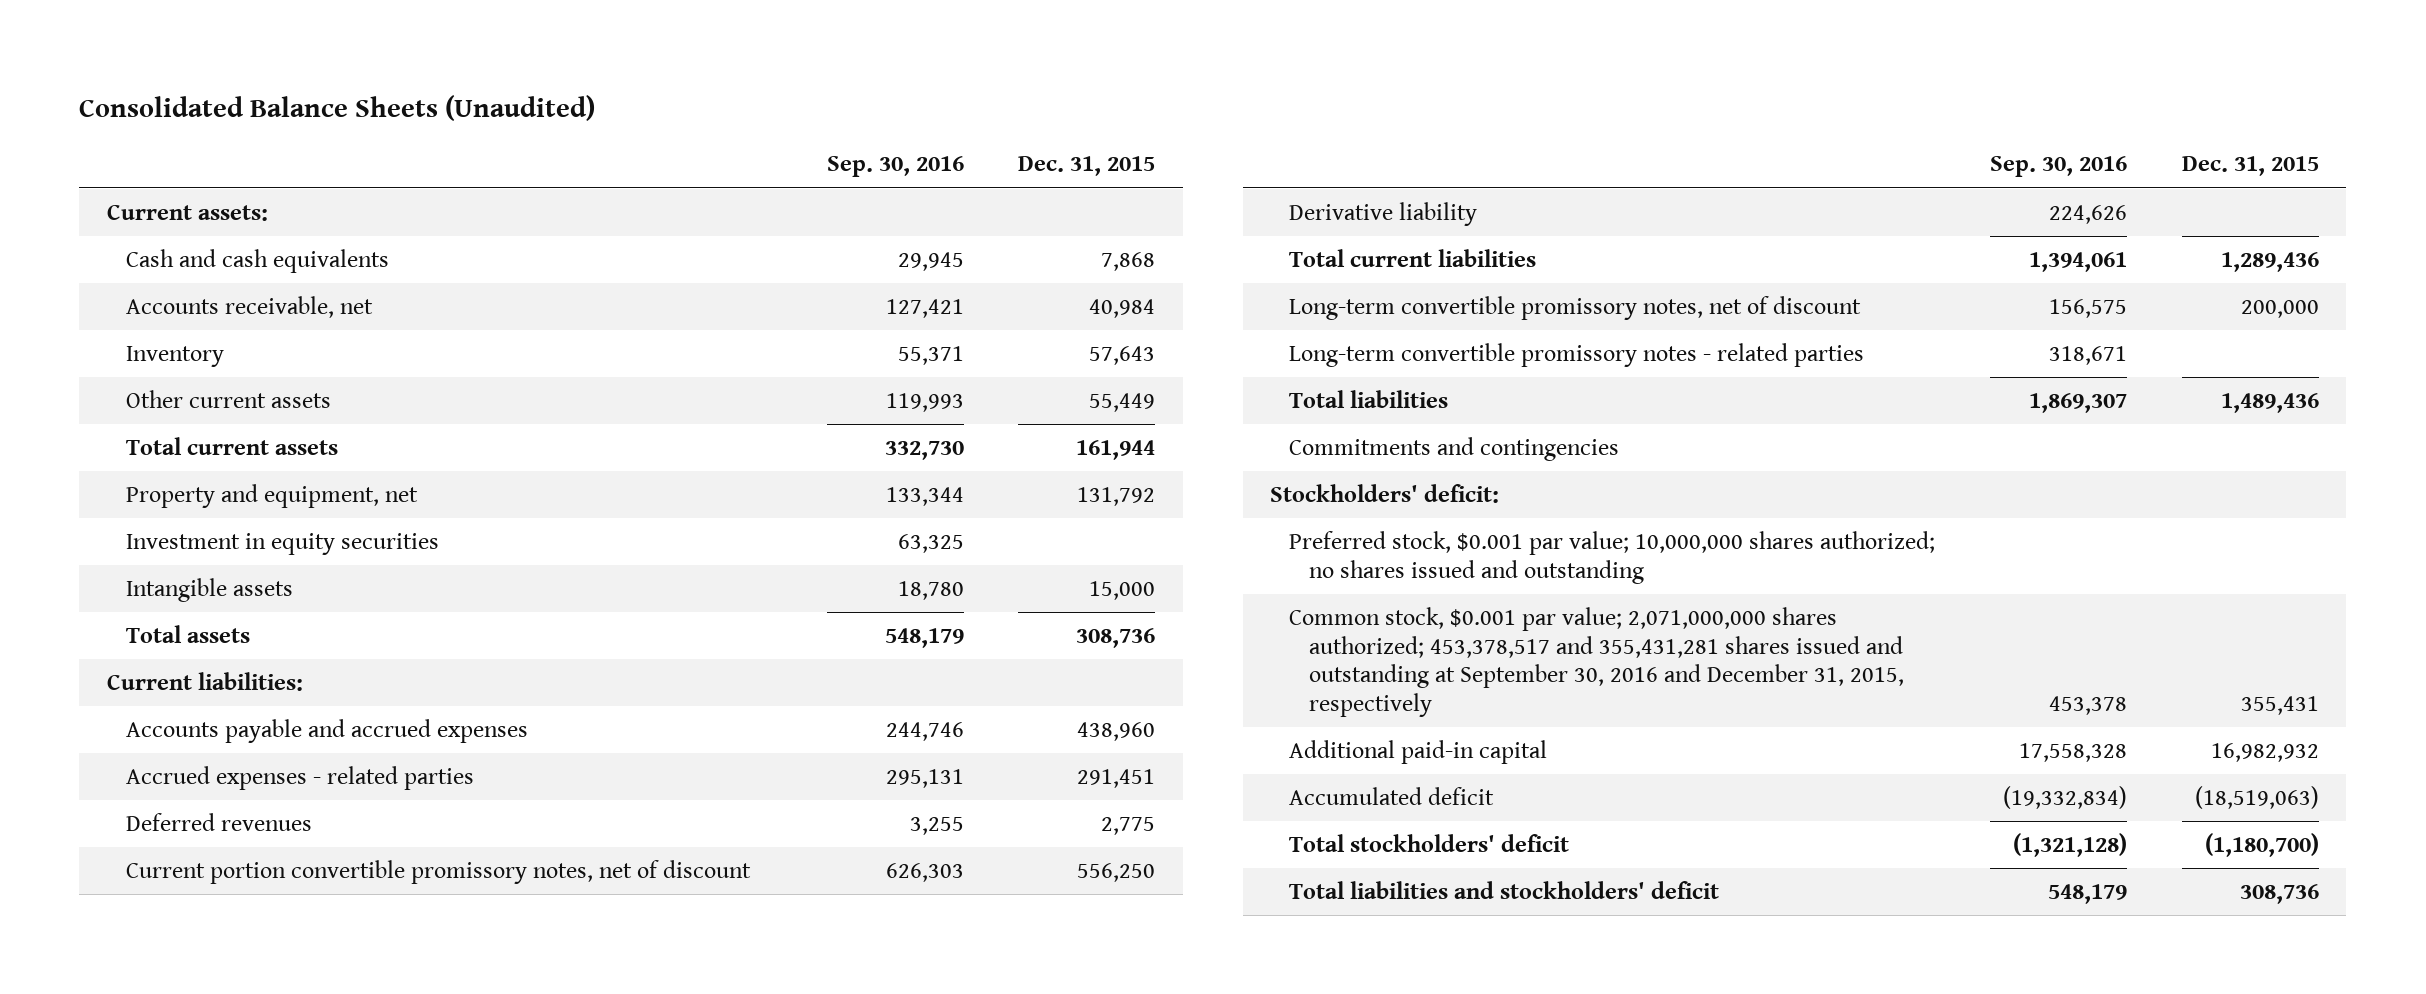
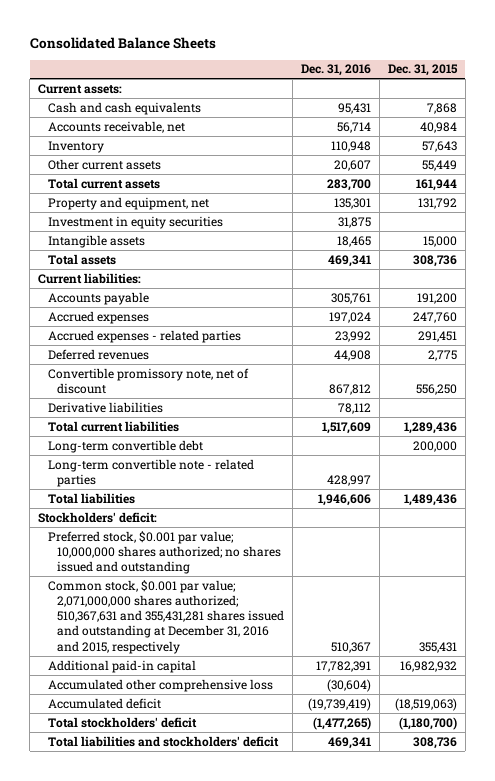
[79,94,596,121] Consolidated Balance Sheets (Unaudited) -> [29,36,216,49] Consolidated Balance Sheets
[826,156,964,178] Sep. 30, 2016 -> none
none -> [301,64,372,77] Dec. 31, 2016
[126,718,529,743] Accounts payable and accrued expenses -> [47,291,149,305] Accounts payable
[1077,721,1156,741] 438,960 -> [416,292,457,304] 191,200
none -> [47,310,149,324] Accrued expenses
[126,859,752,884] Current portion convertible promissory notes, net of discount -> [47,367,249,394] Convertible promissory note, net of discount
[1289,201,1478,226] Derivative liability -> [47,401,163,413] Derivative liabilities
[1289,295,1862,320] Long-term convertible promissory notes, net of discount -> [47,439,203,453] Long-term convertible debt
[1289,342,1865,367] Long-term convertible promissory notes - related parties -> [47,458,254,487] Long-term convertible note - related parties
[1289,436,1620,461] Commitments and contingencies -> none
[1289,606,1904,718] Common stock, $0.001 par value; 2,071,000,000 shares authorized; 453,378,517 and 355,431,281 shares issued and outstanding at September 30, 2016 and December 31, 2015, respectively -> [47,579,285,654] Common stock, $0.001 par value; 2,071,000,000 shares authorized; 510,367,631 and 355,431,281 shares issued and outstanding at December 31, 2016 and 2015, respectively
none -> [47,678,273,692] Accumulated other comprehensive loss

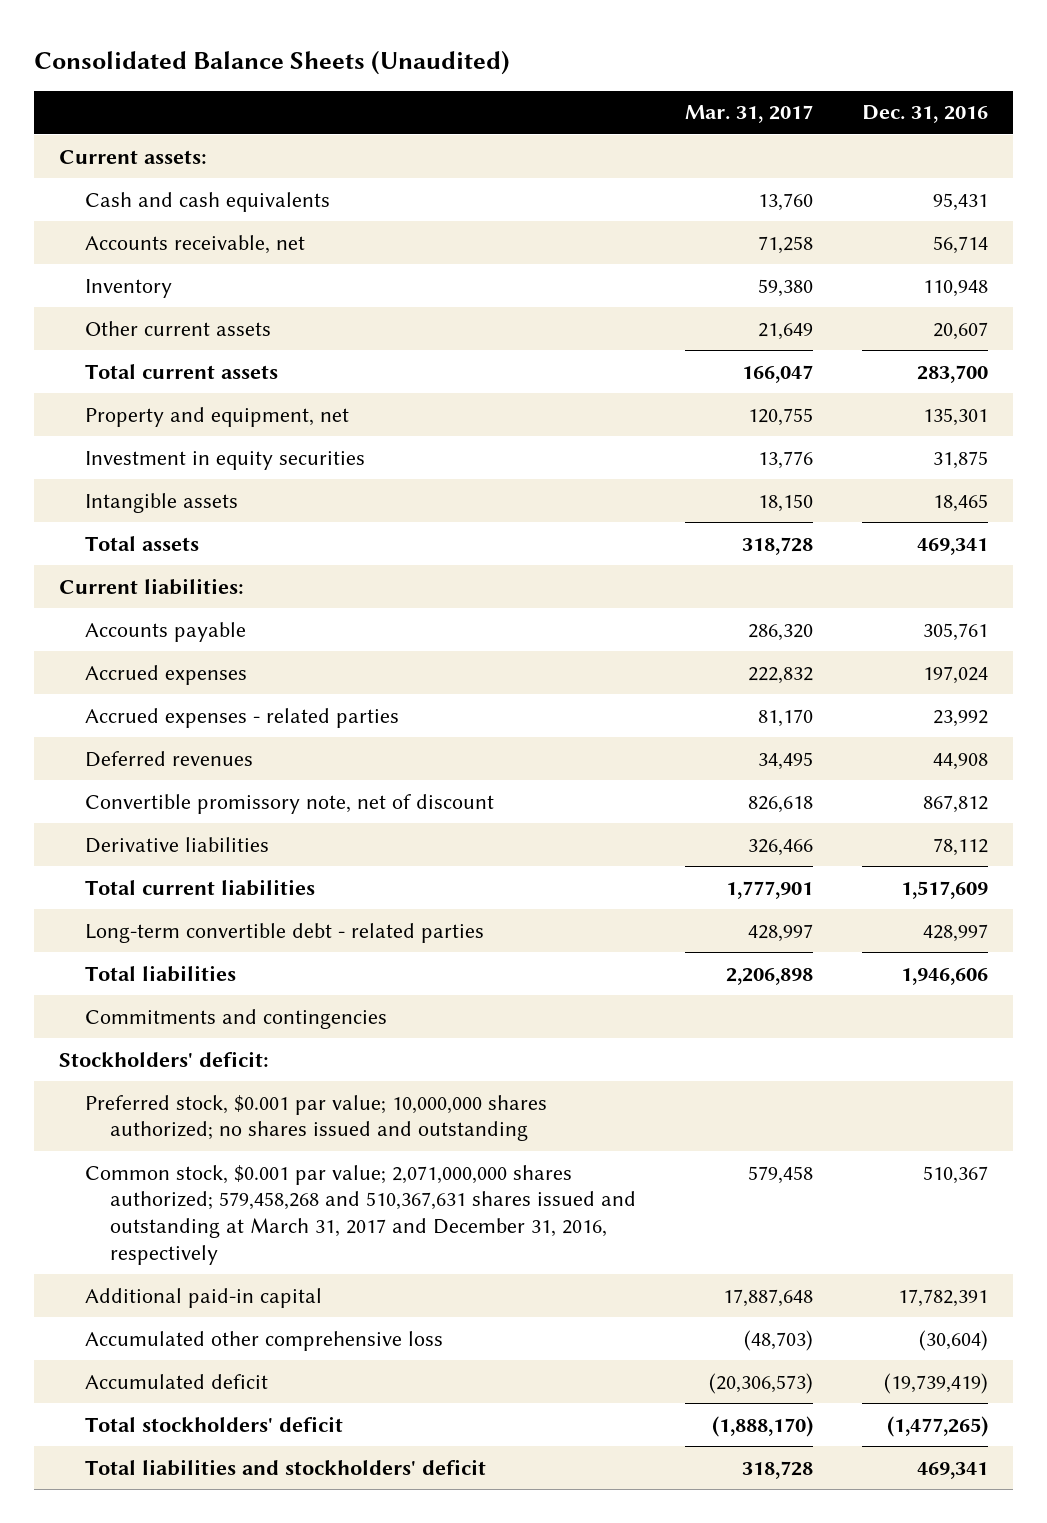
[29,36,216,49] Consolidated Balance Sheets -> [34,49,511,75] Consolidated Balance Sheets (Unaudited)
[387,64,458,77] Dec. 31, 2015 -> none
none -> [685,105,814,124] Mar. 31, 2017
[47,439,203,453] Long-term convertible debt -> none
[47,458,254,487] Long-term convertible note - related parties -> [84,922,484,943] Long-term convertible debt - related parties
none -> [84,1008,387,1029] Commitments and contingencies
[47,579,285,654] Common stock, $0.001 par value; 2,071,000,000 shares authorized; 510,367,631 and 355,431,281 shares issued and outstanding at December 31, 2016 and 2015, respectively -> [84,1164,637,1266] Common stock, $0.001 par value; 2,071,000,000 shares authorized; 579,458,268 and 510,367,631 shares issued and outstanding at March 31, 2017 and December 31, 2016, respectively

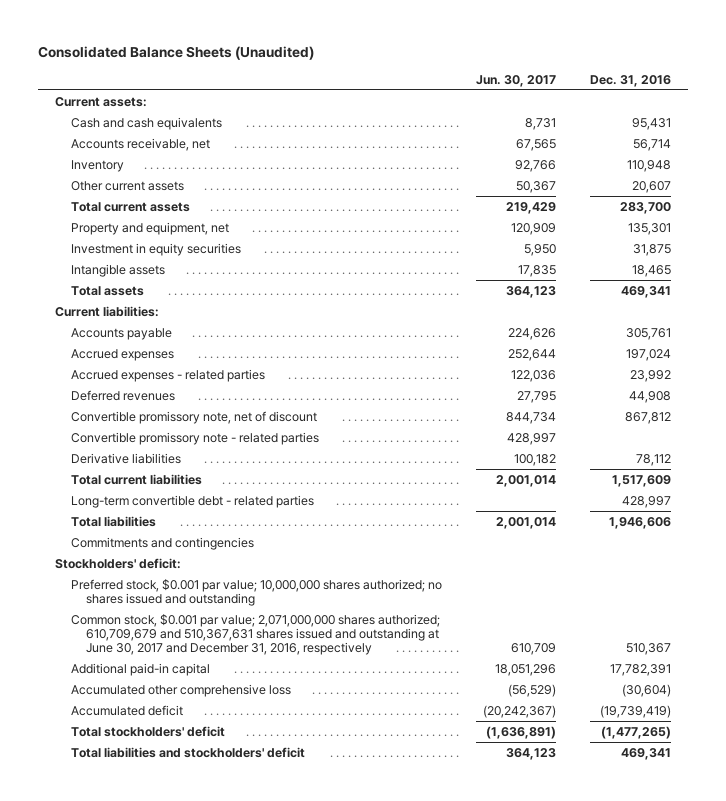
[685,105,814,124] Mar. 31, 2017 -> none
none -> [475,74,556,87] Jun. 30, 2017
none -> [70,431,319,445] Convertible promissory note - related parties
[84,1164,637,1266] Common stock, $0.001 par value; 2,071,000,000 shares authorized; 579,458,268 and 510,367,631 shares issued and outstanding at March 31, 2017 and December 31, 2016, respectively -> [70,613,440,656] Common stock, $0.001 par value; 2,071,000,000 shares authorized; 610,709,679 and 510,367,631 shares issued and outstanding at June 30, 2017 and December 31, 2016, respectively

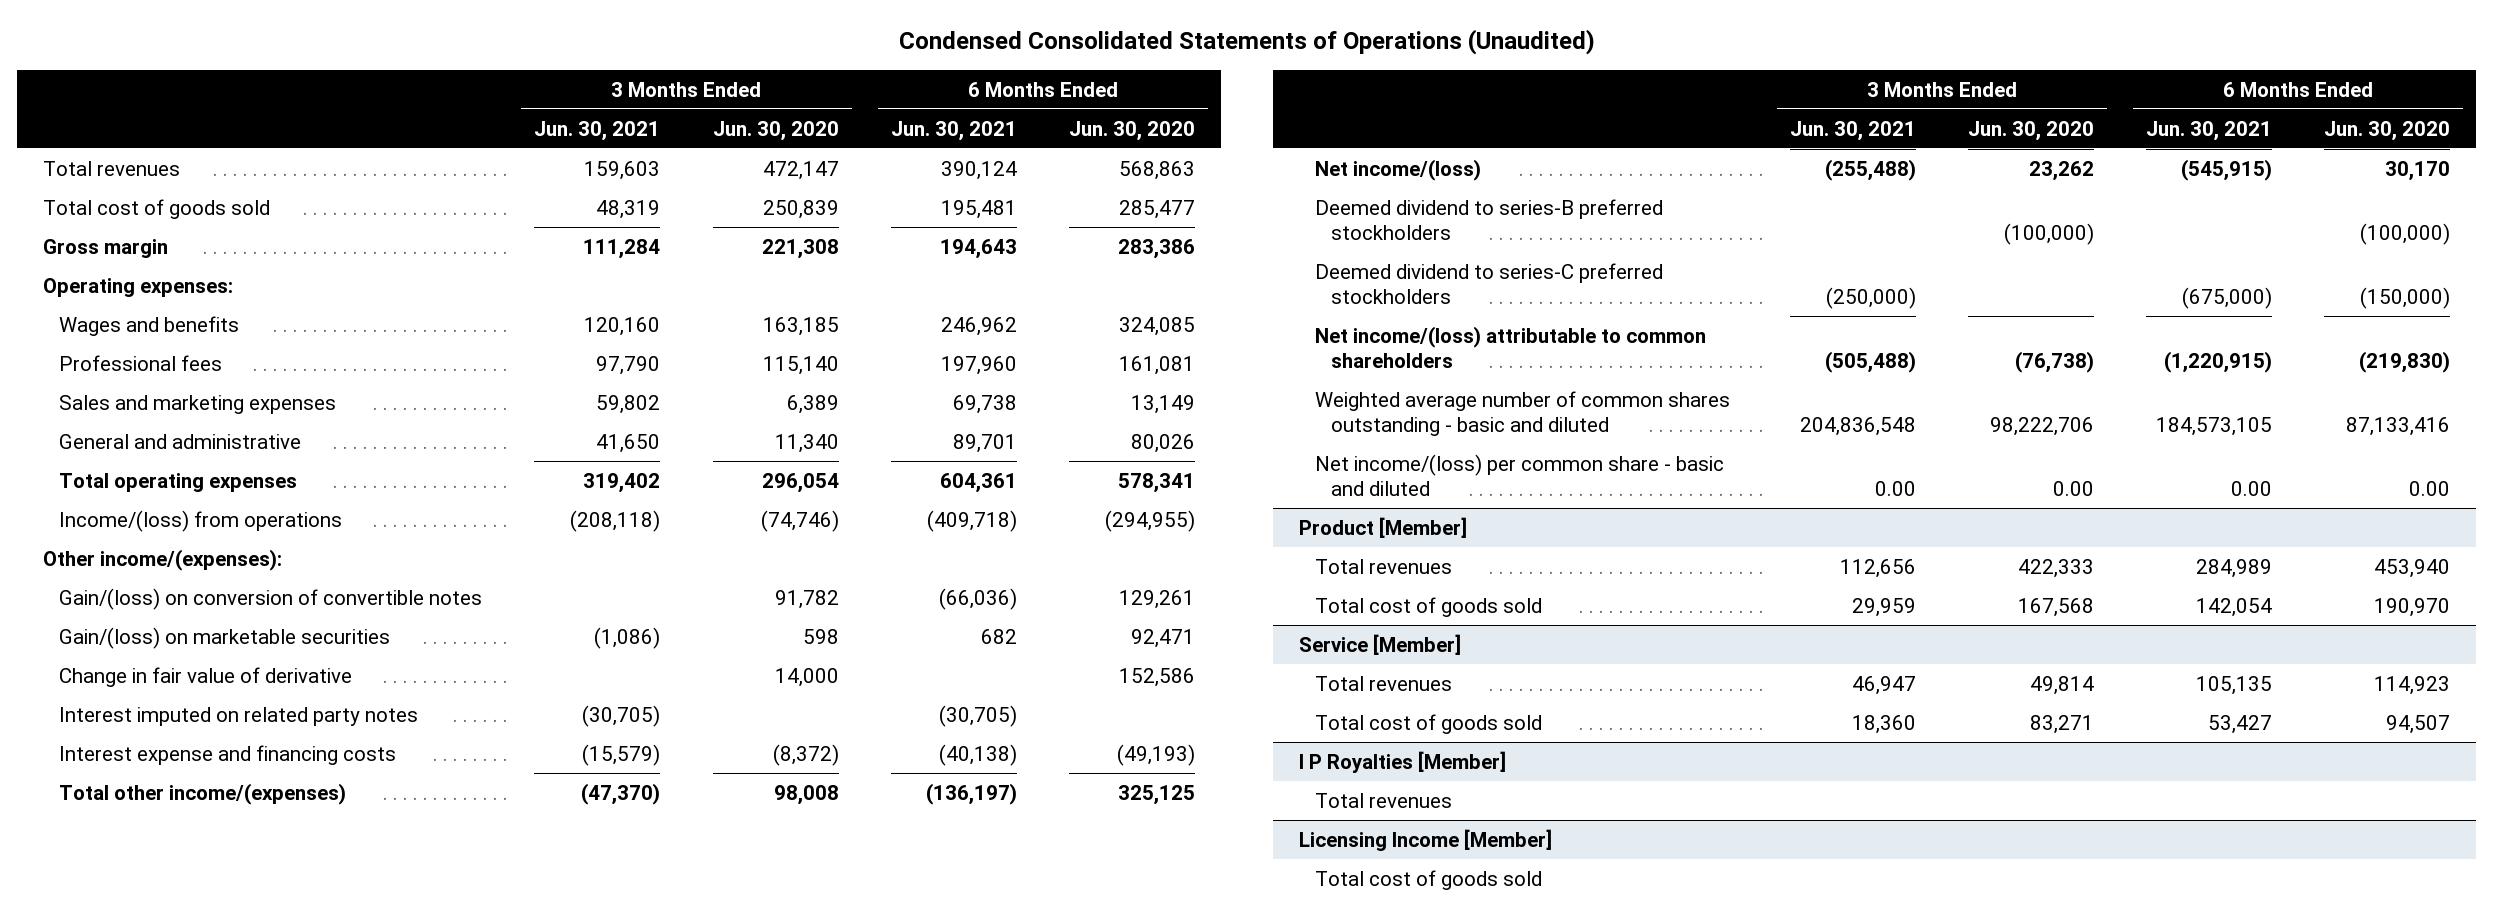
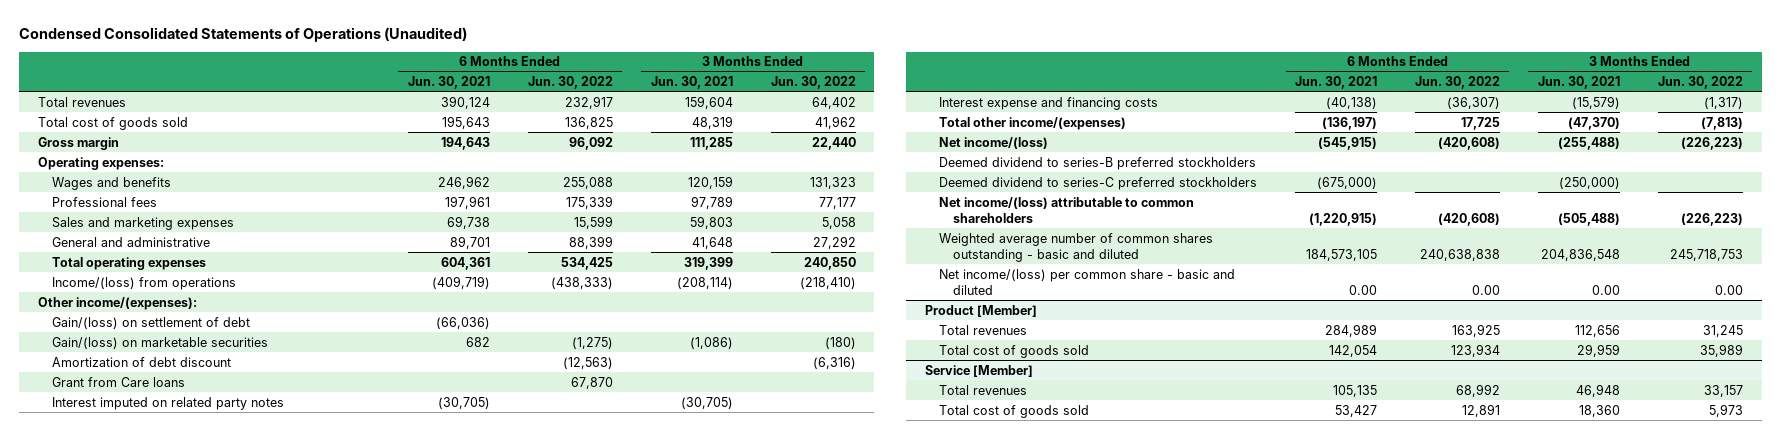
[712,120,839,141] Jun. 30, 2020 -> none
[1068,120,1195,141] Jun. 30, 2020 -> none
none -> [527,75,613,89] Jun. 30, 2022
none -> [770,75,856,89] Jun. 30, 2022
[584,160,661,180] 159,603 -> [684,95,733,109] 159,604
[940,199,1017,219] 195,481 -> [441,115,490,129] 195,643
[583,238,661,259] 111,284 -> [689,136,733,150] 111,285
[584,316,661,336] 120,160 -> [687,175,733,189] 120,159
[596,355,661,375] 97,790 -> [690,195,733,209] 97,789
[940,355,1017,375] 197,960 -> [444,195,490,209] 197,961
[596,394,661,414] 59,802 -> [689,215,733,229] 59,803
[596,433,661,453] 41,650 -> [691,236,733,249] 41,648
[583,472,661,493] 319,402 -> [683,256,733,270] 319,399
[570,509,661,532] (208,118) -> [676,276,733,289] (208,114)
[926,509,1017,532] (409,718) -> [431,275,490,289] (409,719)
[59,587,483,610] Gain/(loss) on conversion of convertible notes -> [51,316,250,329] Gain/(loss) on settlement of debt
[59,666,353,687] Change in fair value of derivative -> none
none -> [51,356,231,367] Amortization of debt discount
none -> [51,376,185,387] Grant from Care loans
[1851,675,1916,695] 46,947 -> [1575,383,1620,397] 46,948
[1298,750,1506,773] I P Royalties [Member] -> none
[1314,792,1452,808] Total revenues -> none
[1298,828,1552,851] Licensing Income [Member] -> none
[1314,869,1542,890] Total cost of goods sold -> none

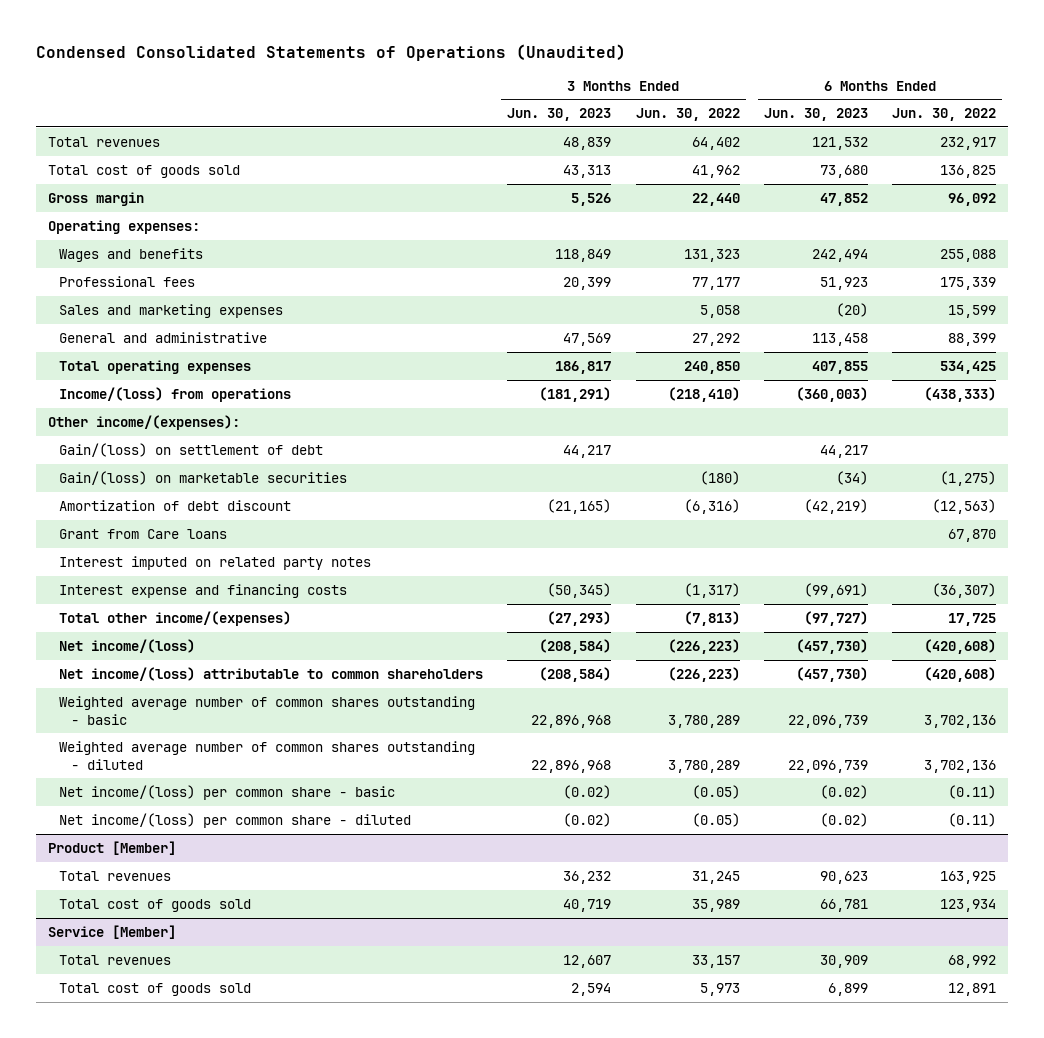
[407,75,490,89] Jun. 30, 2021 -> none
[650,75,733,89] Jun. 30, 2021 -> none
none -> [507,108,612,122] Jun. 30, 2023
none -> [763,108,868,122] Jun. 30, 2023
[939,156,1257,170] Deemed dividend to series-B preferred stockholders -> none
[939,176,1258,190] Deemed dividend to series-C preferred stockholders -> none
[939,232,1214,262] Weighted average number of common shares outstanding - basic and diluted -> [59,695,476,725] Weighted average number of common shares outstanding - basic
[1419,248,1500,261] 240,638,838 -> [923,714,996,728] 3,702,136
[1669,248,1743,261] 245,718,753 -> [667,714,740,728] 3,780,289
none -> [59,740,476,770] Weighted average number of common shares outstanding - diluted
[939,268,1236,295] Net income/(loss) per common share - basic and diluted -> [59,784,396,800] Net income/(loss) per common share - basic
[1471,284,1500,295] 0.00 -> [947,784,996,799] (0.11)
[1714,284,1743,295] 0.00 -> [691,784,740,799] (0.05)
none -> [59,812,412,828] Net income/(loss) per common share - diluted

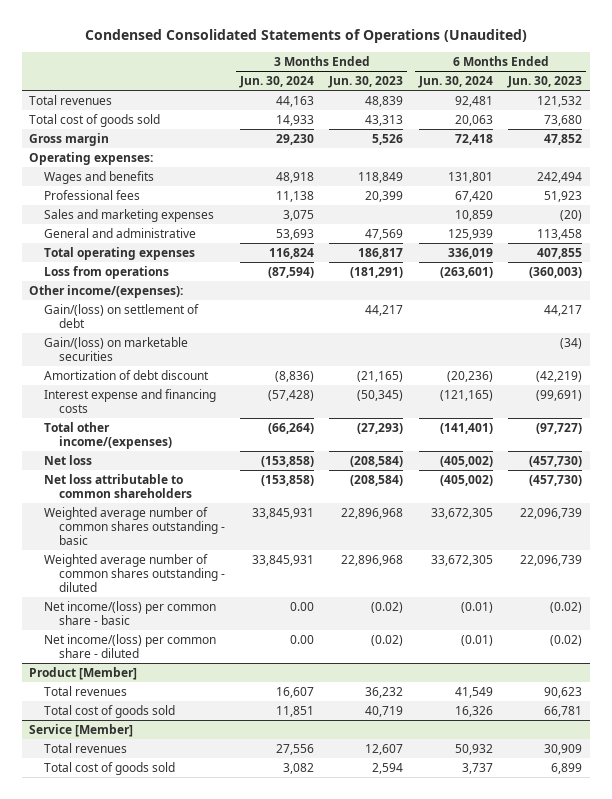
[635,108,740,122] Jun. 30, 2022 -> none
[891,108,996,122] Jun. 30, 2022 -> none
none -> [238,76,314,89] Jun. 30, 2024
none -> [417,76,493,89] Jun. 30, 2024
[59,386,292,402] Income/(loss) from operations -> [43,265,169,279] Loss from operations
[59,528,228,539] Grant from Care loans -> none
[59,555,372,570] Interest imputed on related party notes -> none
[59,638,196,653] Net income/(loss) -> [43,454,92,465] Net loss
[59,666,484,681] Net income/(loss) attributable to common shareholders -> [43,473,192,498] Net loss attributable to common shareholders

